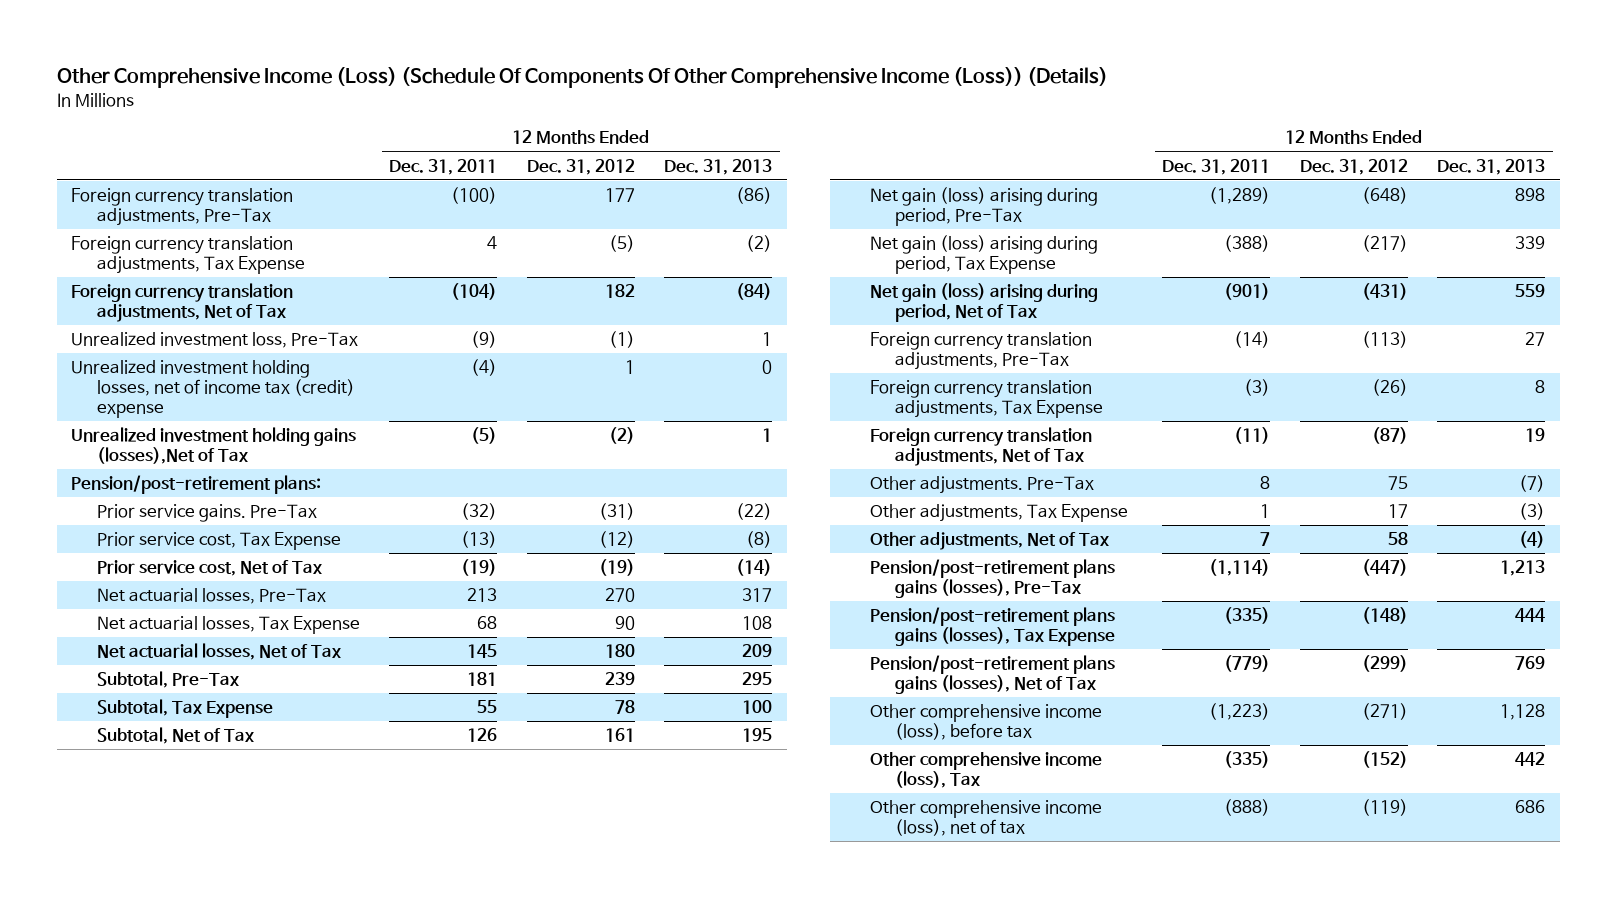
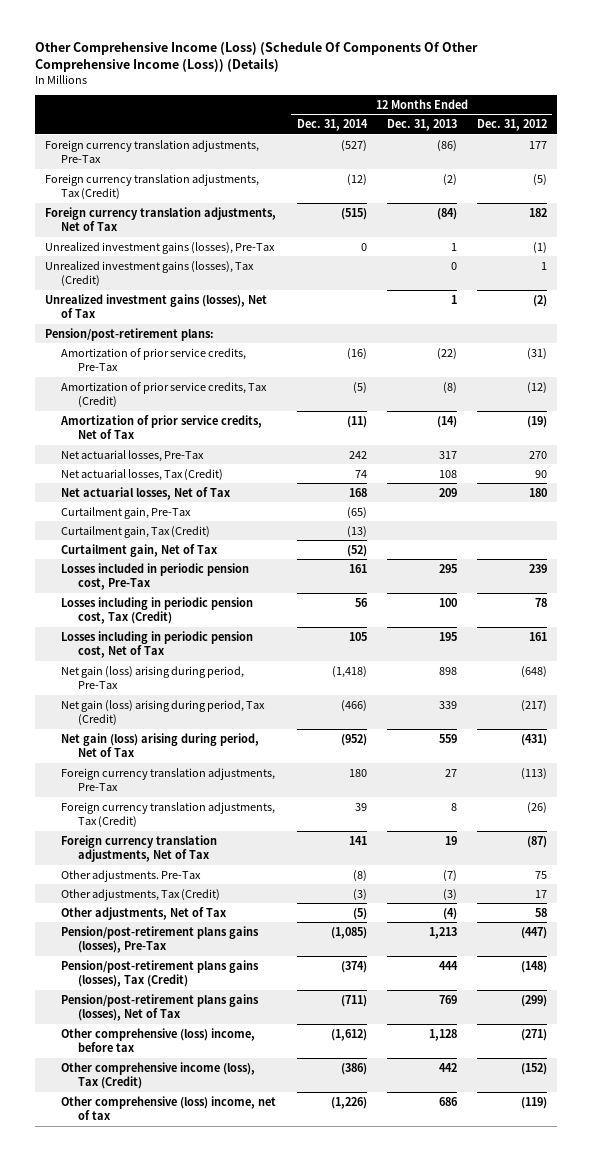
[389,158,498,175] Dec. 31, 2011 -> none
none -> [296,119,368,132] Dec. 31, 2014
[71,236,305,274] Foreign currency translation adjustments, Tax Expense -> [44,173,259,200] Foreign currency translation adjustments, Tax (Credit)
[71,332,359,349] Unrealized investment loss, Pre-Tax -> [44,241,275,254] Unrealized investment gains (losses), Pre-Tax
[71,360,355,418] Unrealized investment holding losses, net of income tax (credit) expense -> [44,260,254,287] Unrealized investment gains (losses), Tax (Credit)
[71,427,357,464] Unrealized investment holding gains (losses),Net of Tax -> [44,293,267,318] Unrealized investment gains (losses), Net of Tax
[96,504,317,523] Prior service gains. Pre-Tax -> [61,347,247,371] Amortization of prior service credits, Pre-Tax
[96,532,341,551] Prior service cost, Tax Expense -> [61,381,268,408] Amortization of prior service credits, Tax (Credit)
[96,560,322,577] Prior service cost, Net of Tax -> [60,414,263,439] Amortization of prior service credits, Net of Tax
[96,616,360,635] Net actuarial losses, Tax Expense -> [61,468,224,481] Net actuarial losses, Tax (Credit)
none -> [61,506,192,519] Curtailment gain, Pre-Tax
none -> [61,525,211,538] Curtailment gain, Tax (Credit)
none -> [61,543,218,557] Curtailment gain, Net of Tax
[96,671,239,689] Subtotal, Pre-Tax -> [61,562,250,590] Losses included in periodic pension cost, Pre-Tax
[96,699,273,719] Subtotal, Tax Expense -> [61,596,254,624] Losses including in periodic pension cost, Tax (Credit)
[96,727,254,745] Subtotal, Net of Tax -> [61,630,254,658] Losses including in periodic pension cost, Net of Tax
[869,235,1098,274] Net gain (loss) arising during period, Tax Expense -> [61,699,266,726] Net gain (loss) arising during period, Tax (Credit)
[869,380,1104,418] Foreign currency translation adjustments, Tax Expense -> [61,801,276,828] Foreign currency translation adjustments, Tax (Credit)
[869,504,1128,523] Other adjustments, Tax Expense -> [61,888,221,901] Other adjustments, Tax (Credit)
[869,607,1116,646] Pension/post-retirement plans gains (losses), Tax Expense -> [61,959,260,987] Pension/post-retirement plans gains (losses), Tax (Credit)
[869,704,1102,740] Other comprehensive income (loss), before tax -> [61,1027,256,1052] Other comprehensive (loss) income, before tax
[869,752,1102,788] Other comprehensive income (loss), Tax -> [61,1061,256,1089] Other comprehensive income (loss), Tax (Credit)
[869,800,1102,836] Other comprehensive income (loss), net of tax -> [61,1095,277,1120] Other comprehensive (loss) income, net of tax

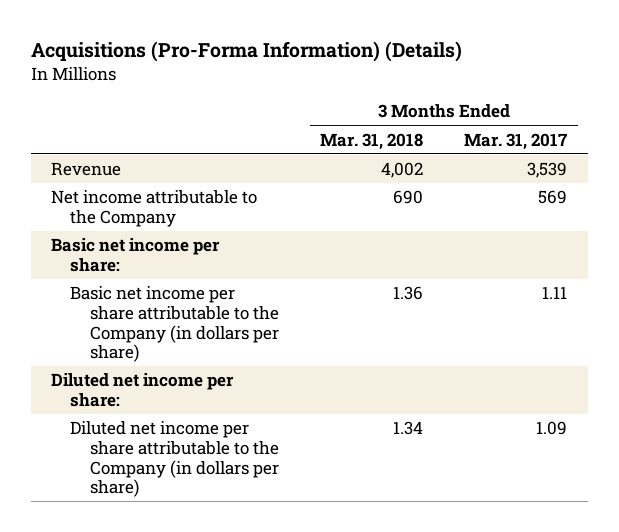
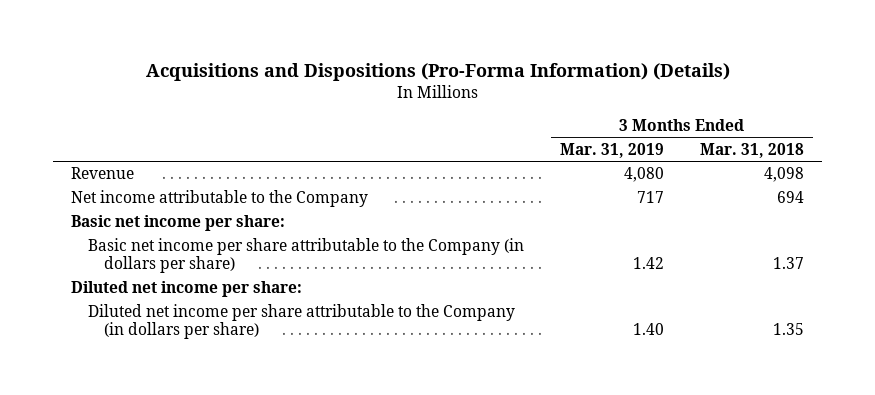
[30,41,462,63] Acquisitions (Pro-Forma Information) (Details) -> [145,63,730,82] Acquisitions and Dispositions (Pro-Forma Information) (Details)
[464,132,568,150] Mar. 31, 2017 -> none
none -> [559,142,664,158] Mar. 31, 2019
[381,162,424,179] 4,002 -> [764,167,805,183] 4,098
[393,190,424,205] 690 -> [777,191,805,204] 694
[393,286,424,301] 1.36 -> [773,257,805,270] 1.37
[393,421,424,436] 1.34 -> [773,323,805,336] 1.35

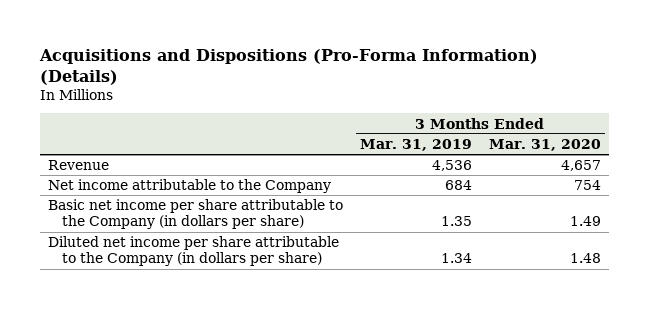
[700,142,805,158] Mar. 31, 2018 -> none
none -> [488,138,601,151] Mar. 31, 2020
[71,215,286,232] Basic net income per share: -> none
[71,281,303,298] Diluted net income per share: -> none
[623,167,664,183] 4,080 -> [432,160,473,172] 4,536
[636,191,664,204] 717 -> [445,180,473,191] 684
[632,257,664,270] 1.42 -> [441,216,473,227] 1.35
[632,323,664,336] 1.40 -> [441,253,473,264] 1.34

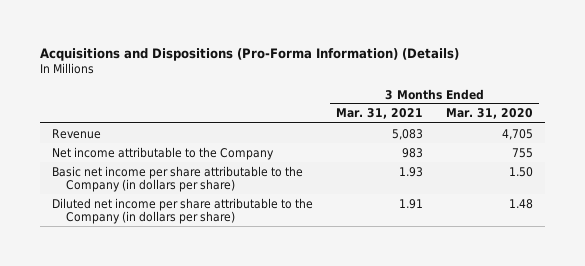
[360,138,473,151] Mar. 31, 2019 -> none
none -> [335,108,423,120] Mar. 31, 2021
[560,160,601,172] 4,657 -> [502,128,534,140] 4,705
[573,180,601,191] 754 -> [512,147,534,158] 755
[569,216,601,227] 1.49 -> [509,166,534,177] 1.50

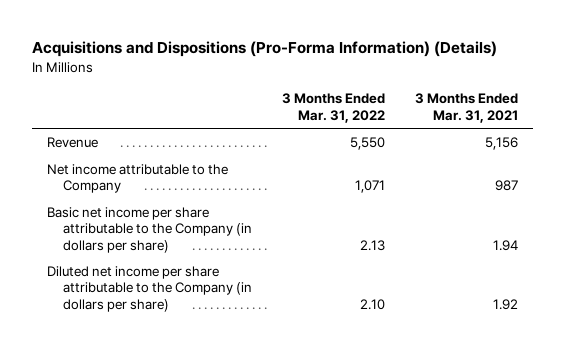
[446,108,534,120] Mar. 31, 2020 -> none
none -> [281,93,385,123] 3 Months Ended Mar. 31, 2022
[391,128,423,140] 5,083 -> [485,137,519,151] 5,156
[401,147,423,158] 983 -> [495,180,519,192] 987
[398,166,423,177] 1.93 -> [493,239,519,251] 1.94
[398,198,423,209] 1.91 -> [493,298,519,310] 1.92

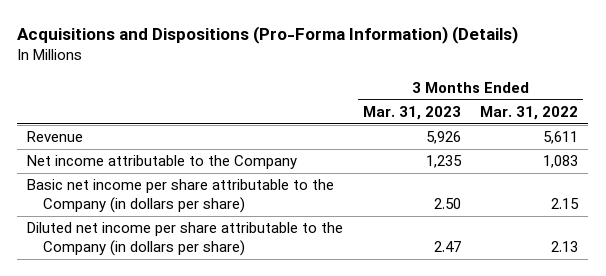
[415,93,519,123] 3 Months Ended Mar. 31, 2021 -> none
none -> [362,105,461,120] Mar. 31, 2023
[349,137,385,151] 5,550 -> [543,131,579,145] 5,611
[354,180,385,194] 1,071 -> [543,155,579,169] 1,083
[359,239,385,251] 2.13 -> [551,197,580,209] 2.15
[359,298,385,310] 2.10 -> [551,240,579,252] 2.13

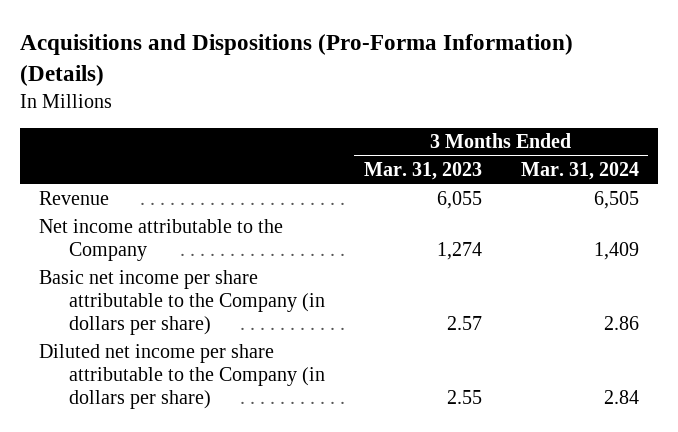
[480,105,579,120] Mar. 31, 2022 -> none
none -> [520,162,639,181] Mar. 31, 2024
[425,131,461,145] 5,926 -> [436,191,482,210] 6,055
[425,155,462,169] 1,235 -> [436,242,482,261] 1,274
[433,197,461,209] 2.50 -> [446,316,482,331] 2.57
[433,240,461,252] 2.47 -> [446,390,482,405] 2.55

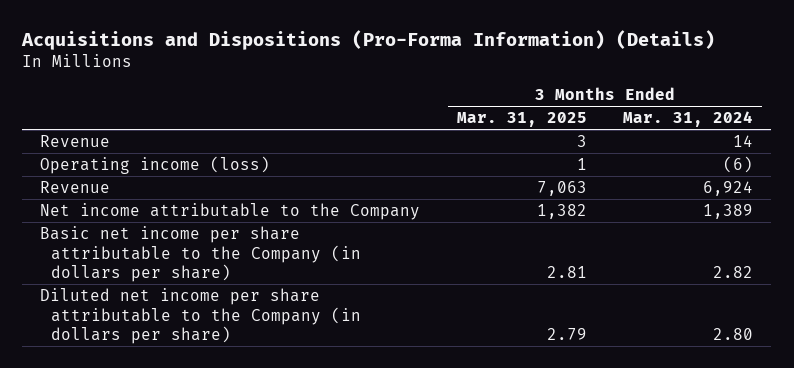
[363,162,482,181] Mar. 31, 2023 -> none
none -> [456,112,587,128] Mar. 31, 2025
[593,191,639,210] 6,505 -> [733,135,754,148] 14
none -> [40,156,271,175] Operating income (loss)
none -> [40,181,111,194] Revenue
[593,242,639,261] 1,409 -> [703,204,754,220] 1,389
[603,316,639,331] 2.86 -> [713,266,754,279] 2.82
[603,390,639,405] 2.84 -> [713,328,754,341] 2.80

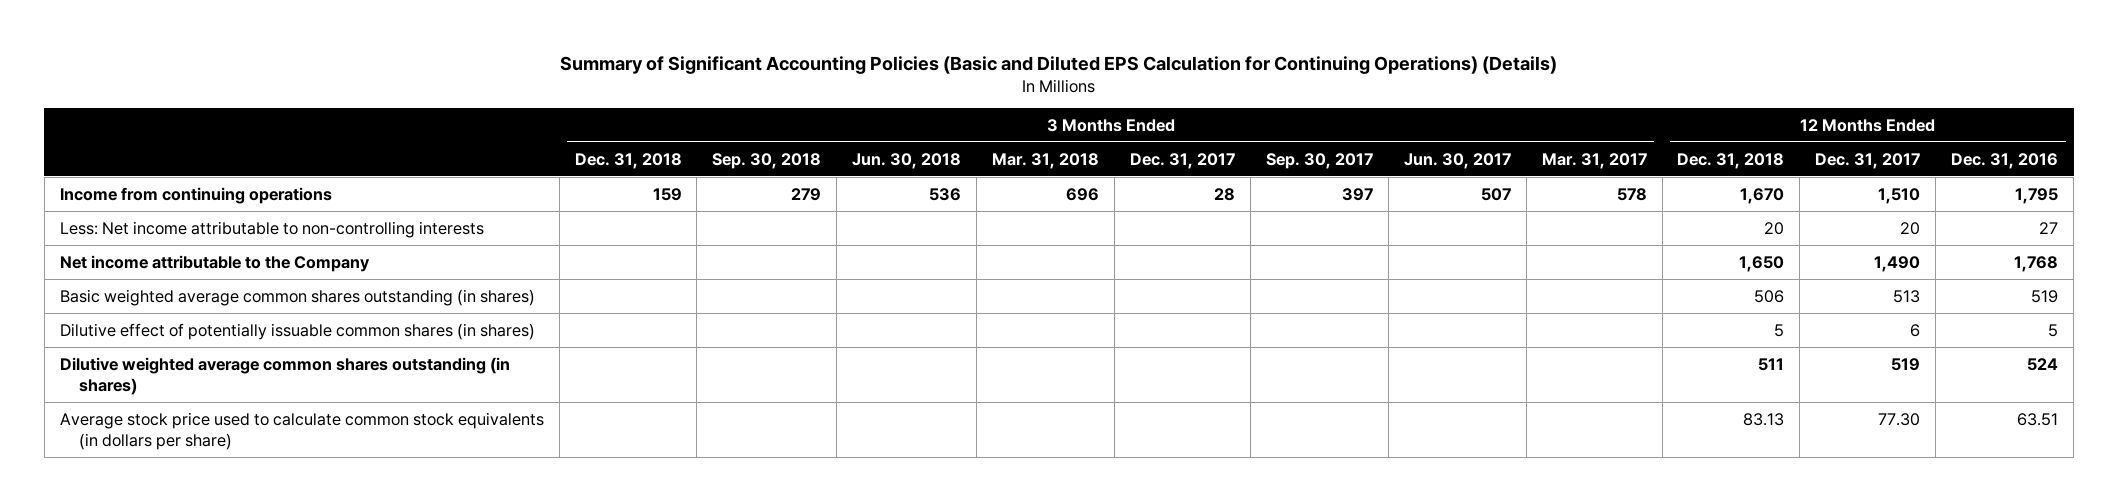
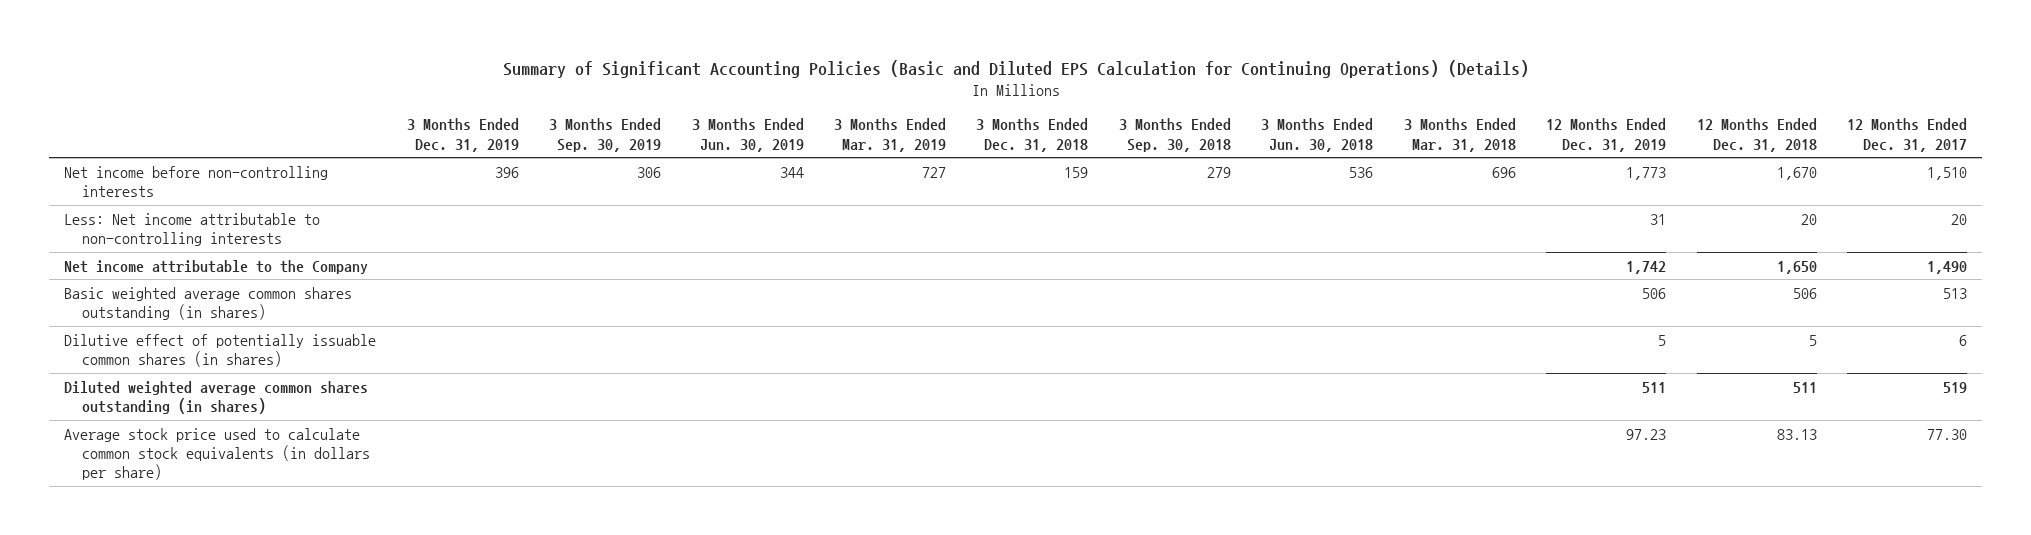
[1130,152,1236,169] Dec. 31, 2017 -> none
[1265,152,1373,169] Sep. 30, 2017 -> none
[1403,152,1511,169] Jun. 30, 2017 -> none
[1541,152,1647,169] Mar. 31, 2017 -> none
[1951,152,2059,169] Dec. 31, 2016 -> none
none -> [406,118,519,152] 3 Months Ended Dec. 31, 2019
none -> [549,118,662,152] 3 Months Ended Sep. 30, 2019
none -> [691,118,804,152] 3 Months Ended Jun. 30, 2019
none -> [834,118,947,152] 3 Months Ended Mar. 31, 2019
none -> [1546,118,1667,152] 12 Months Ended Dec. 31, 2019
[59,186,332,204] Income from continuing operations -> [64,165,329,197] Net income before non-controlling interests
[59,356,510,395] Dilutive weighted average common shares outstanding (in shares) -> [64,380,369,414] Diluted weighted average common shares outstanding (in shares)

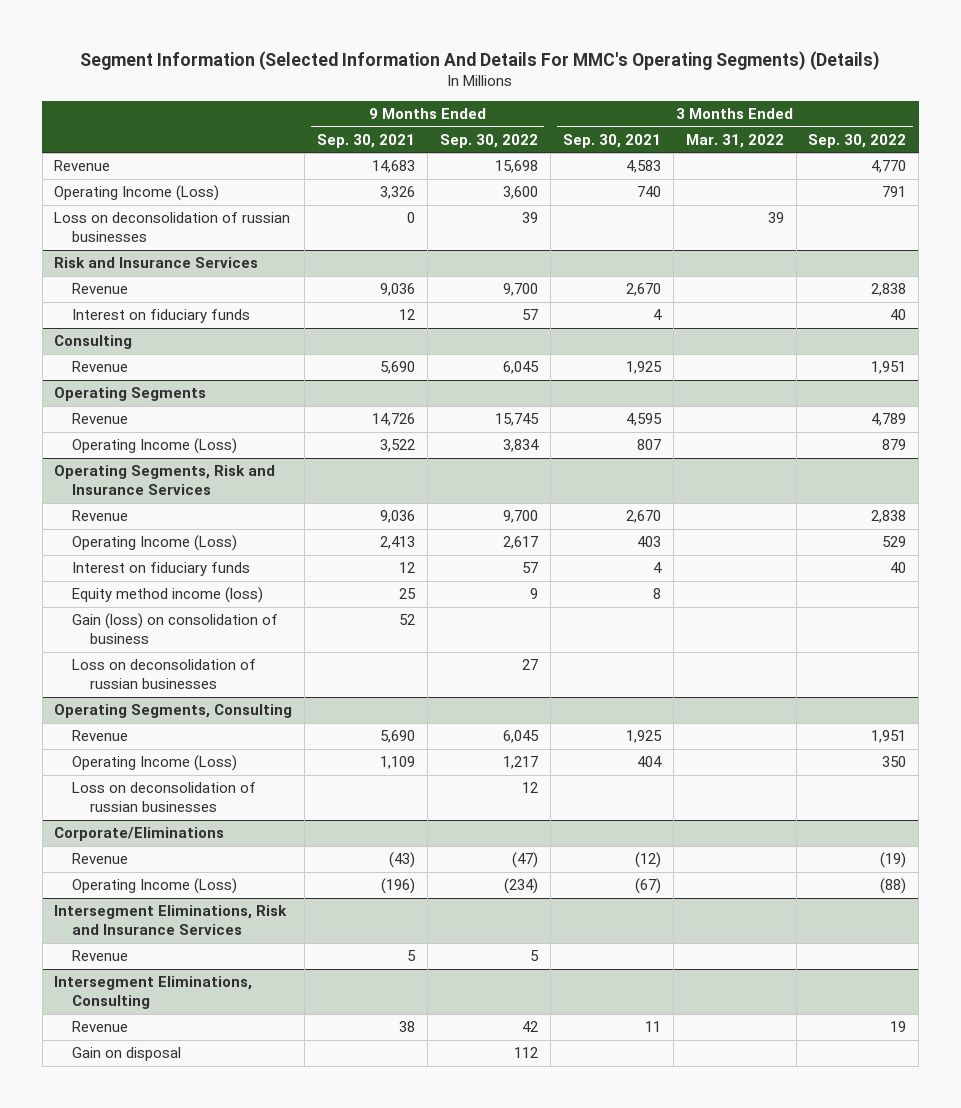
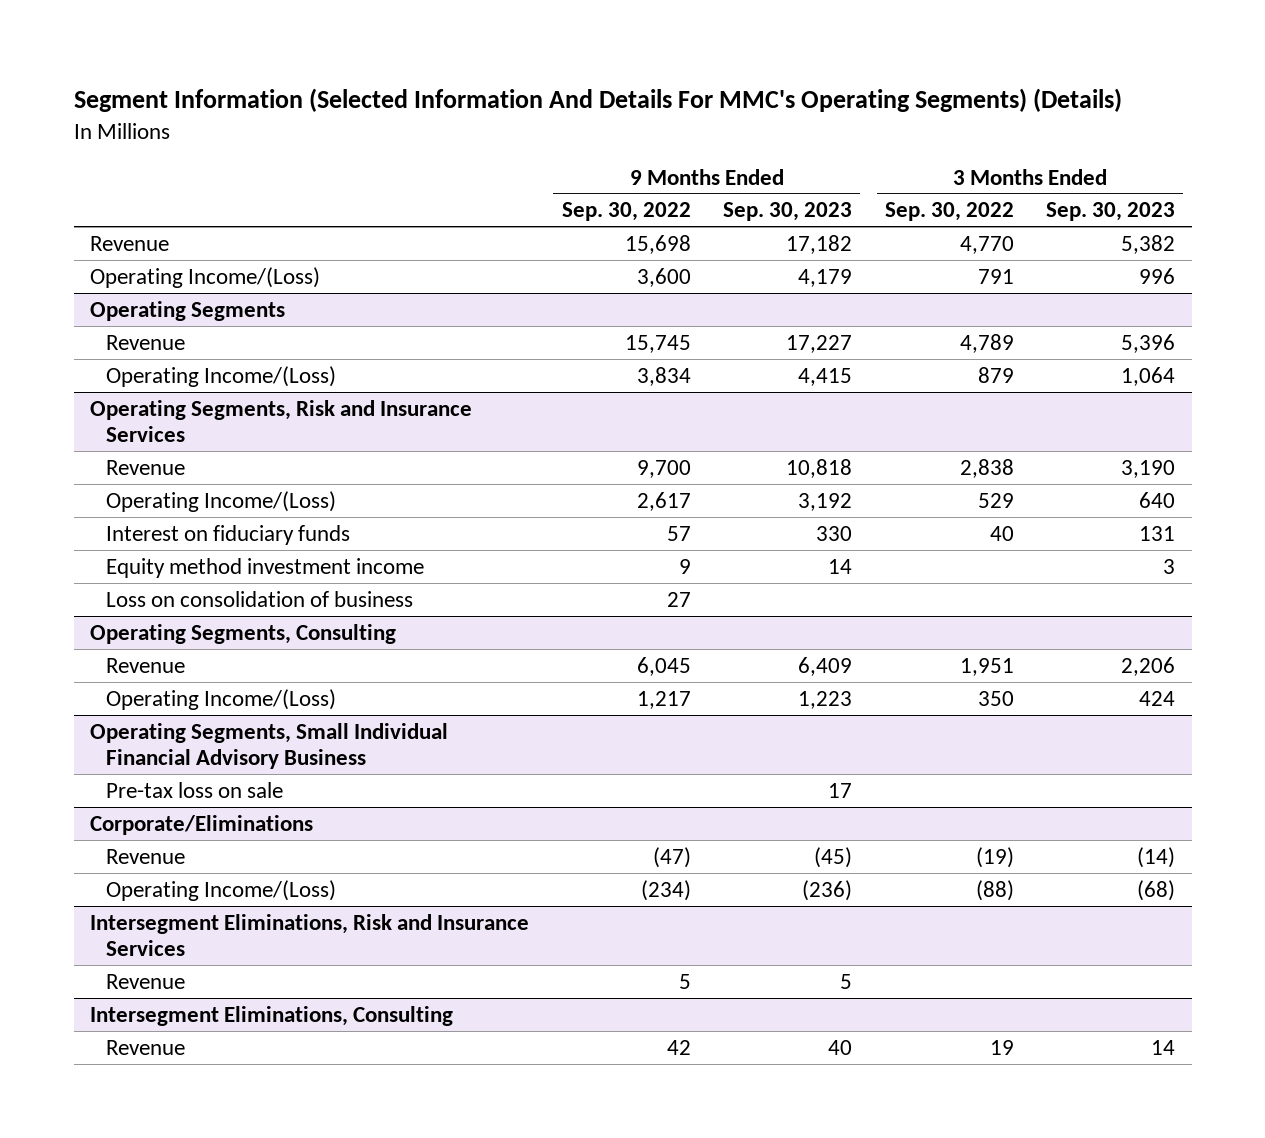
[317,133,416,148] Sep. 30, 2021 -> none
[562,133,661,148] Sep. 30, 2021 -> none
[685,133,784,148] Mar. 31, 2022 -> none
none -> [723,202,853,222] Sep. 30, 2023
none -> [1046,202,1176,222] Sep. 30, 2023
[54,212,291,243] Loss on deconsolidation of russian businesses -> none
[54,257,259,269] Risk and Insurance Services -> none
[72,283,129,295] Revenue -> none
[72,309,251,324] Interest on fiduciary funds -> none
[54,335,133,350] Consulting -> none
[72,361,129,373] Revenue -> none
[54,185,220,202] Operating Income (Loss) -> [90,266,321,288] Operating Income/(Loss)
[72,438,238,455] Operating Income (Loss) -> [106,365,337,387] Operating Income/(Loss)
[72,535,238,552] Operating Income (Loss) -> [106,490,337,512] Operating Income/(Loss)
[72,613,279,645] Gain (loss) on consolidation of business -> none
[72,587,264,604] Equity method income (loss) -> [106,557,425,578] Equity method investment income
[72,659,257,690] Loss on deconsolidation of russian businesses -> [106,590,414,607] Loss on consolidation of business
[72,782,257,813] Loss on deconsolidation of russian businesses -> none
[72,755,238,772] Operating Income (Loss) -> [106,688,337,710] Operating Income/(Loss)
none -> [90,722,449,770] Operating Segments, Small Individual Financial Advisory Business
none -> [106,781,284,798] Pre-tax loss on sale
[72,878,238,895] Operating Income (Loss) -> [106,879,337,901] Operating Income/(Loss)
[72,1047,182,1062] Gain on disposal -> none

